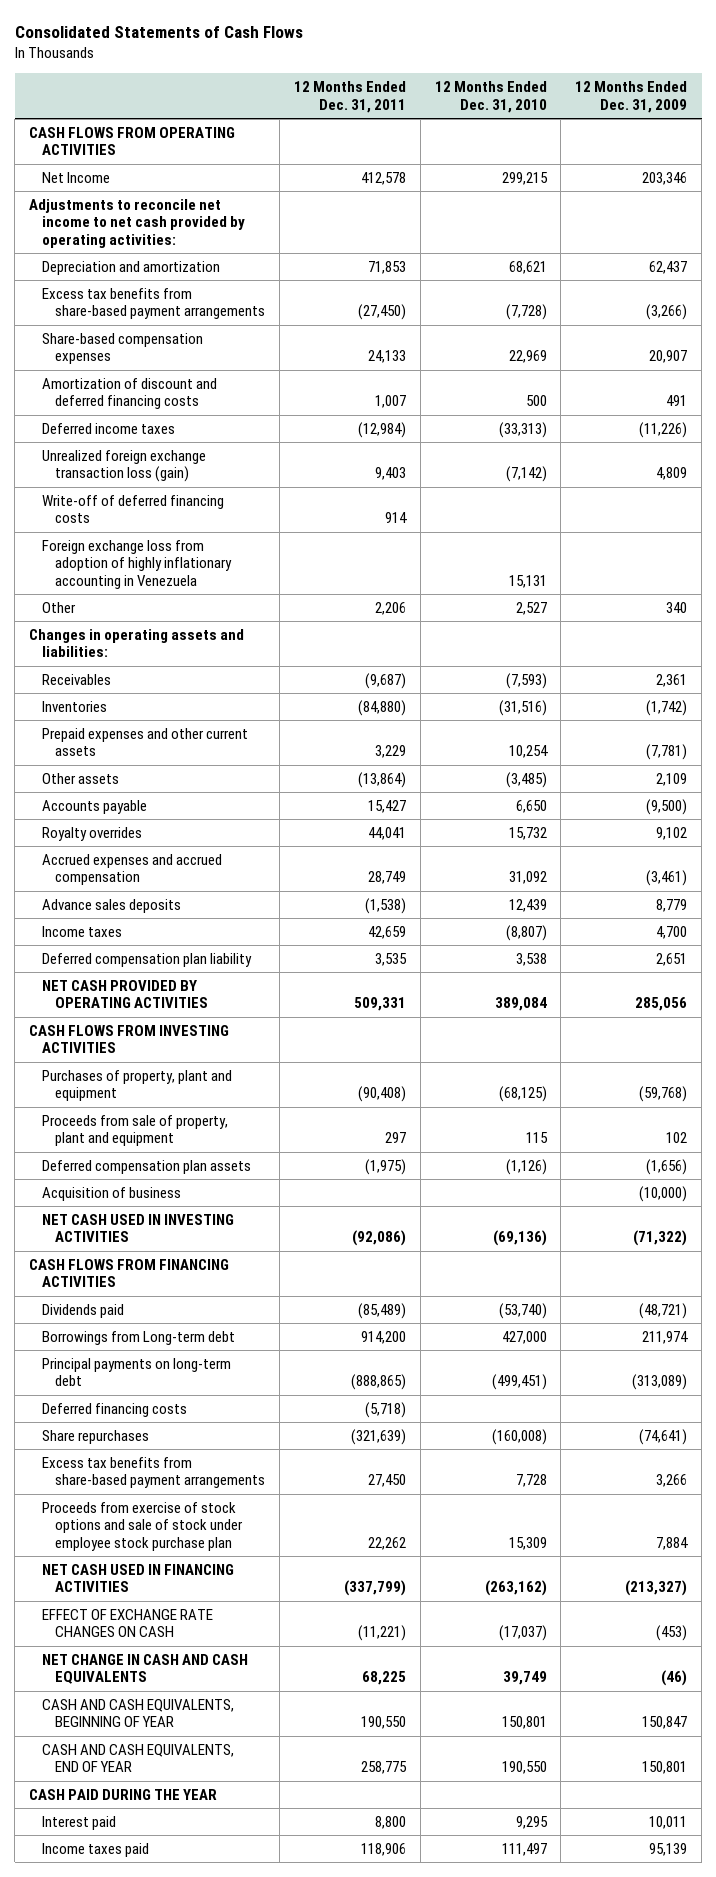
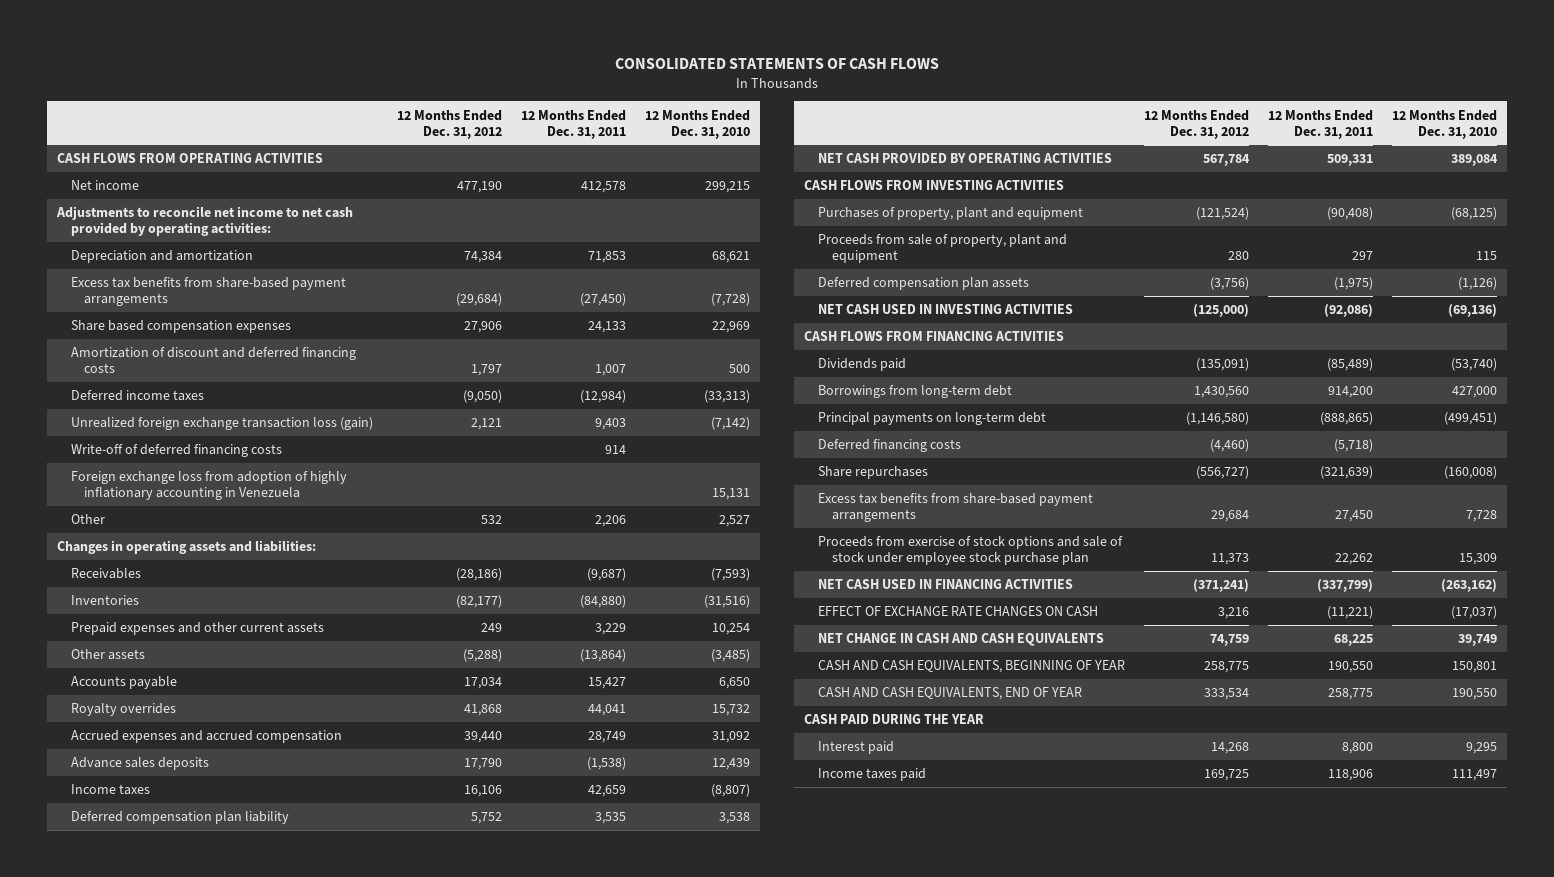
[14,26,303,39] Consolidated Statements of Cash Flows -> [615,57,940,69] CONSOLIDATED STATEMENTS OF CASH FLOWS
[575,81,688,113] 12 Months Ended Dec. 31, 2009 -> none
none -> [396,109,502,139] 12 Months Ended Dec. 31, 2012
[42,172,111,184] Net Income -> [70,180,139,191] Net income
[42,333,204,365] Share-based compensation expenses -> [70,320,291,334] Share based compensation expenses
[42,1187,182,1202] Acquisition of business -> none
[42,1331,236,1346] Borrowings from Long-term debt -> [817,385,1012,399] Borrowings from long-term debt

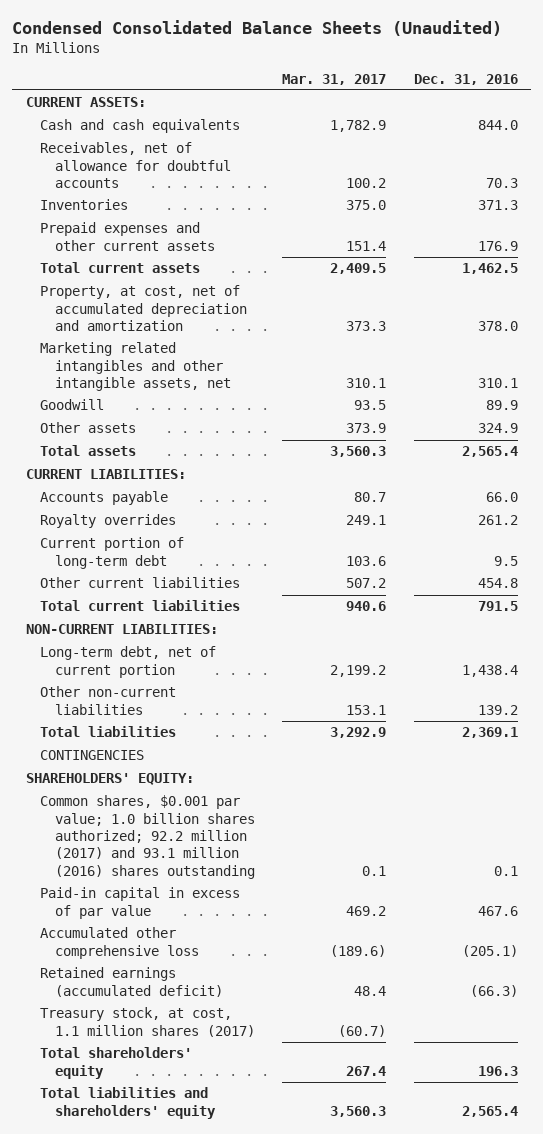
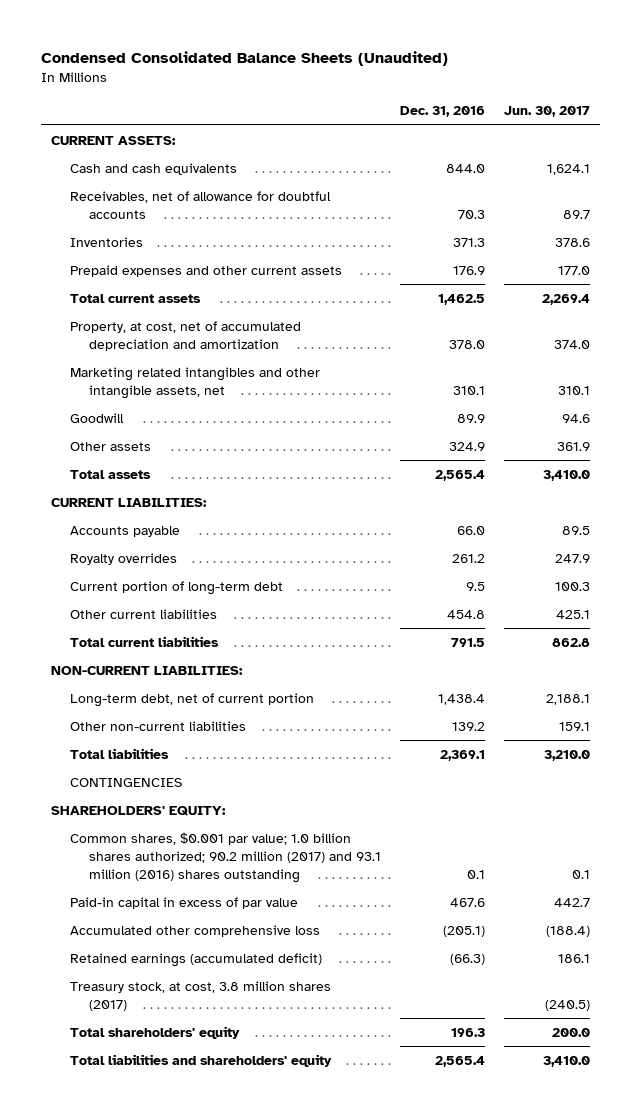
[282,73,387,85] Mar. 31, 2017 -> none
none -> [504,106,591,118] Jun. 30, 2017
[40,795,256,879] Common shares, $0.001 par value; 1.0 billion shares authorized; 92.2 million (2017) and 93.1 million (2016) shares outstanding -> [69,831,382,883] Common shares, $0.001 par value; 1.0 billion shares authorized; 90.2 million (2017) and 93.1 million (2016) shares outstanding
[40,1007,256,1037] Treasury stock, at cost, 1.1 million shares (2017) -> [69,980,331,1011] Treasury stock, at cost, 3.8 million shares (2017)

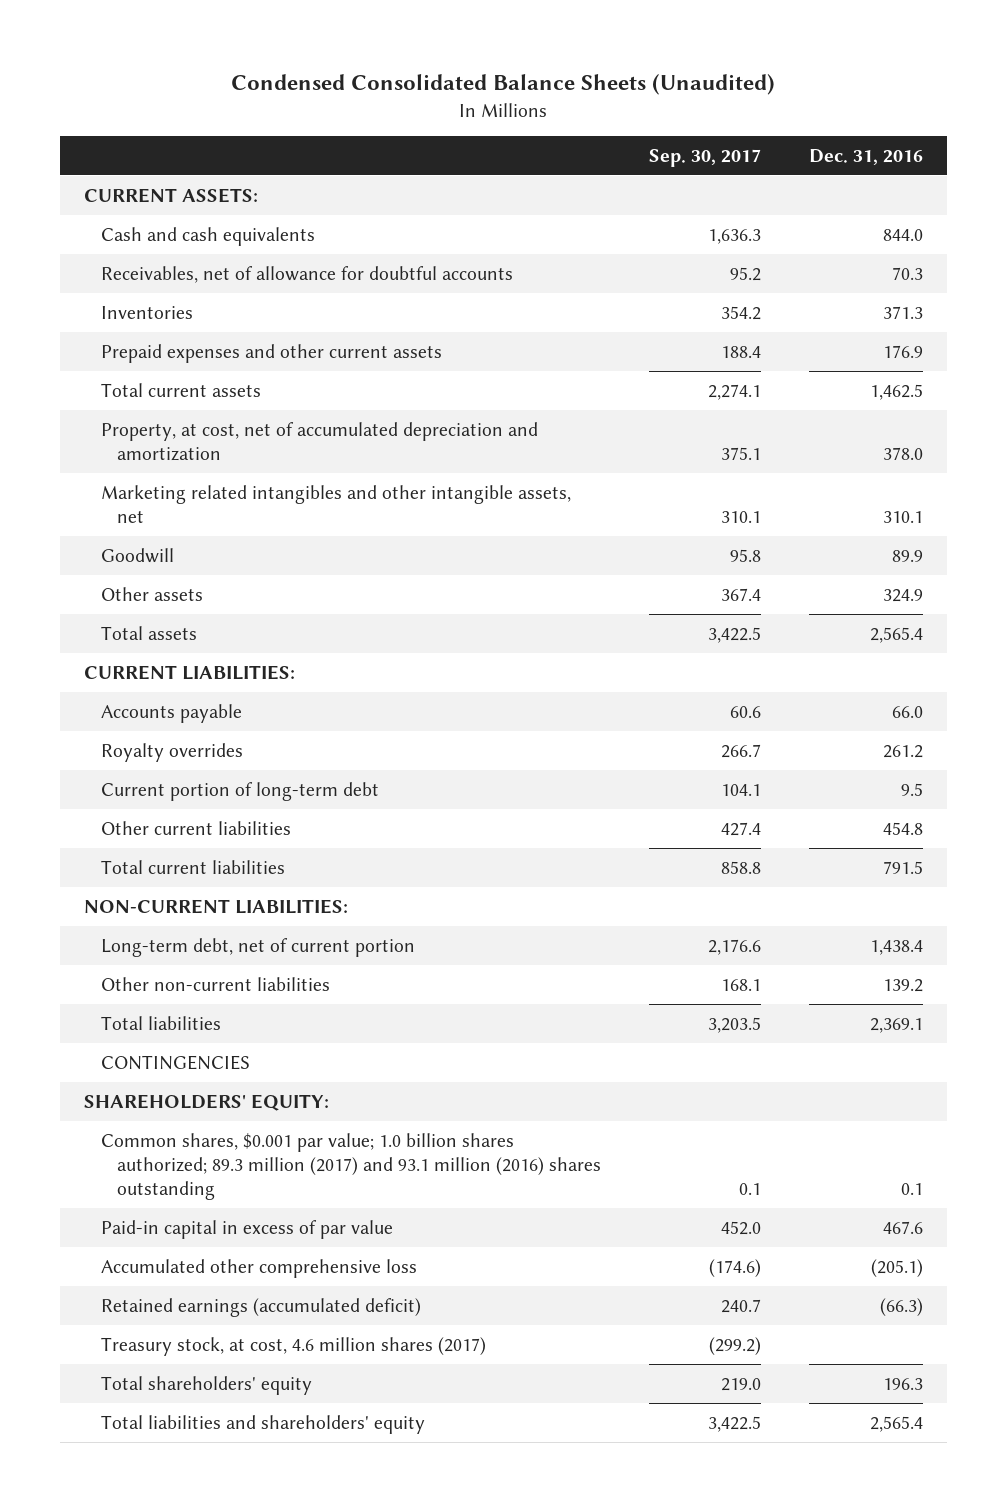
[504,106,591,118] Jun. 30, 2017 -> none
none -> [648,148,761,167] Sep. 30, 2017
[69,831,382,883] Common shares, $0.001 par value; 1.0 billion shares authorized; 90.2 million (2017) and 93.1 million (2016) shares outstanding -> [100,1132,601,1200] Common shares, $0.001 par value; 1.0 billion shares authorized; 89.3 million (2017) and 93.1 million (2016) shares outstanding
[69,980,331,1011] Treasury stock, at cost, 3.8 million shares (2017) -> [100,1336,486,1356] Treasury stock, at cost, 4.6 million shares (2017)

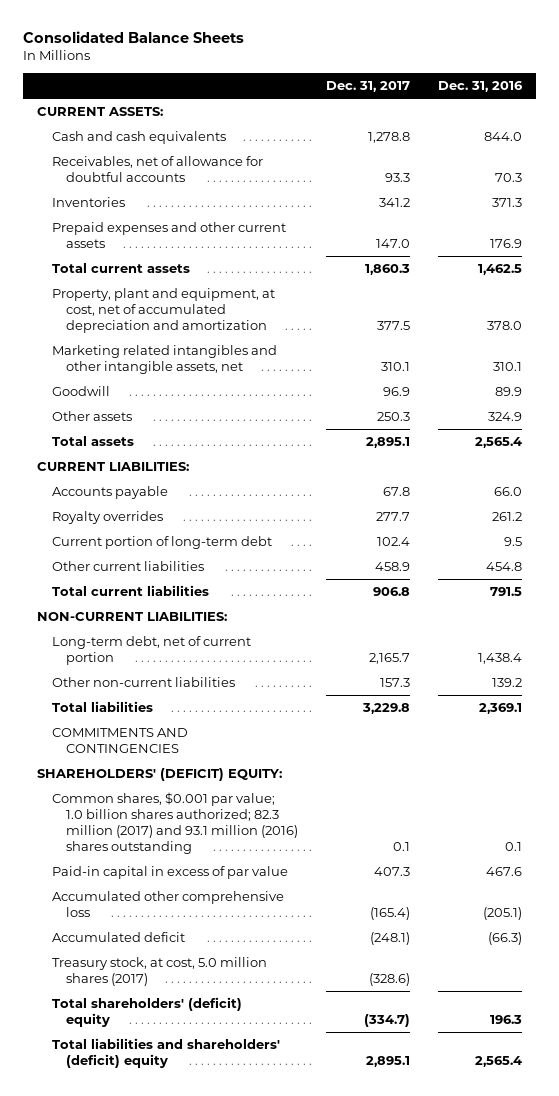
[231,74,776,96] Condensed Consolidated Balance Sheets (Unaudited) -> [23,31,245,44] Consolidated Balance Sheets
[648,148,761,167] Sep. 30, 2017 -> none
none -> [326,81,411,93] Dec. 31, 2017
[100,421,538,461] Property, at cost, net of accumulated depreciation and amortization -> [51,287,275,334] Property, plant and equipment, at cost, net of accumulated depreciation and amortization
[100,1054,250,1070] CONTINGENCIES -> [51,727,188,754] COMMITMENTS AND CONTINGENCIES
[84,1093,330,1111] SHAREHOLDERS' EQUITY: -> [37,767,283,781] SHAREHOLDERS' (DEFICIT) EQUITY:
[100,1132,601,1200] Common shares, $0.001 par value; 1.0 billion shares authorized; 89.3 million (2017) and 93.1 million (2016) shares outstanding -> [51,791,299,855] Common shares, $0.001 par value; 1.0 billion shares authorized; 82.3 million (2017) and 93.1 million (2016) shares outstanding
[100,1297,421,1317] Retained earnings (accumulated deficit) -> [51,931,185,942] Accumulated deficit
[100,1336,486,1356] Treasury stock, at cost, 4.6 million shares (2017) -> [51,956,267,987] Treasury stock, at cost, 5.0 million shares (2017)
[100,1375,312,1395] Total shareholders' equity -> [51,996,242,1028] Total shareholders' (deficit) equity
[100,1414,425,1434] Total liabilities and shareholders' equity -> [51,1037,280,1069] Total liabilities and shareholders' (deficit) equity

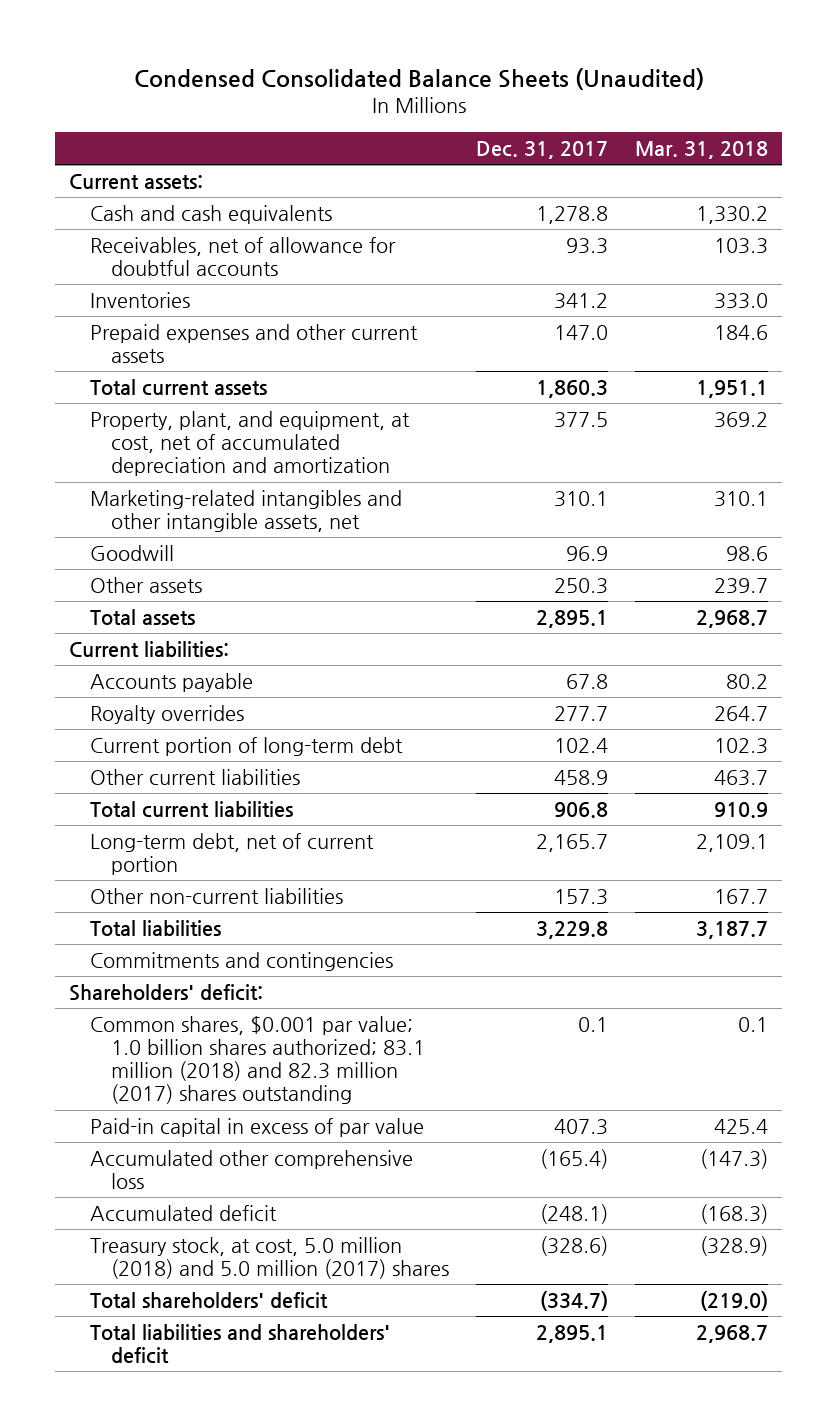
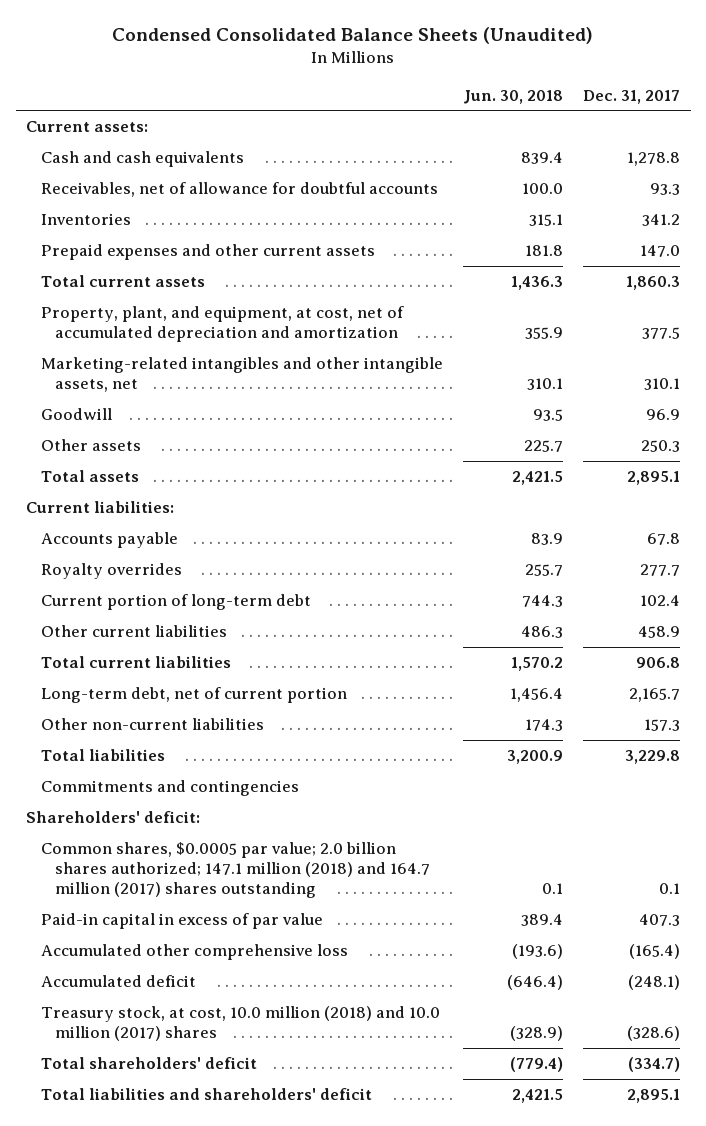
[635,140,769,159] Mar. 31, 2018 -> none
none -> [462,89,563,104] Jun. 30, 2018
[90,1016,426,1105] Common shares, $0.001 par value; 1.0 billion shares authorized; 83.1 million (2018) and 82.3 million (2017) shares outstanding -> [40,842,431,898] Common shares, $0.0005 par value; 2.0 billion shares authorized; 147.1 million (2018) and 164.7 million (2017) shares outstanding
[90,1237,450,1280] Treasury stock, at cost, 5.0 million (2018) and 5.0 million (2017) shares -> [40,1006,440,1041] Treasury stock, at cost, 10.0 million (2018) and 10.0 million (2017) shares

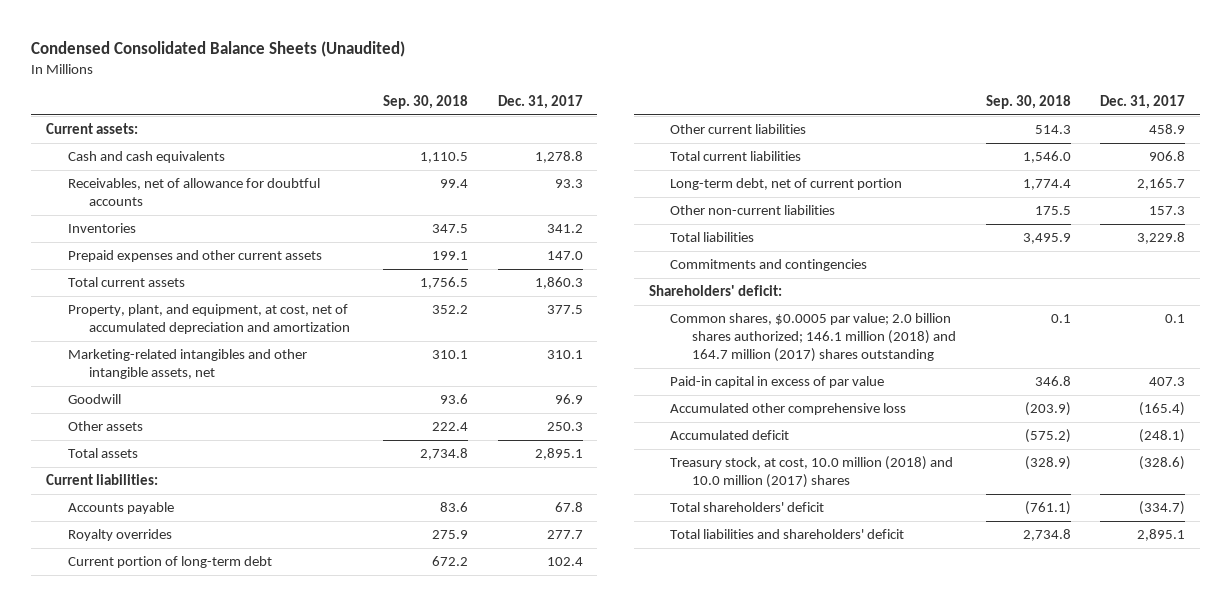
[462,89,563,104] Jun. 30, 2018 -> none
none -> [382,95,468,110] Sep. 30, 2018
[40,842,431,898] Common shares, $0.0005 par value; 2.0 billion shares authorized; 147.1 million (2018) and 164.7 million (2017) shares outstanding -> [670,313,956,363] Common shares, $0.0005 par value; 2.0 billion shares authorized; 146.1 million (2018) and 164.7 million (2017) shares outstanding

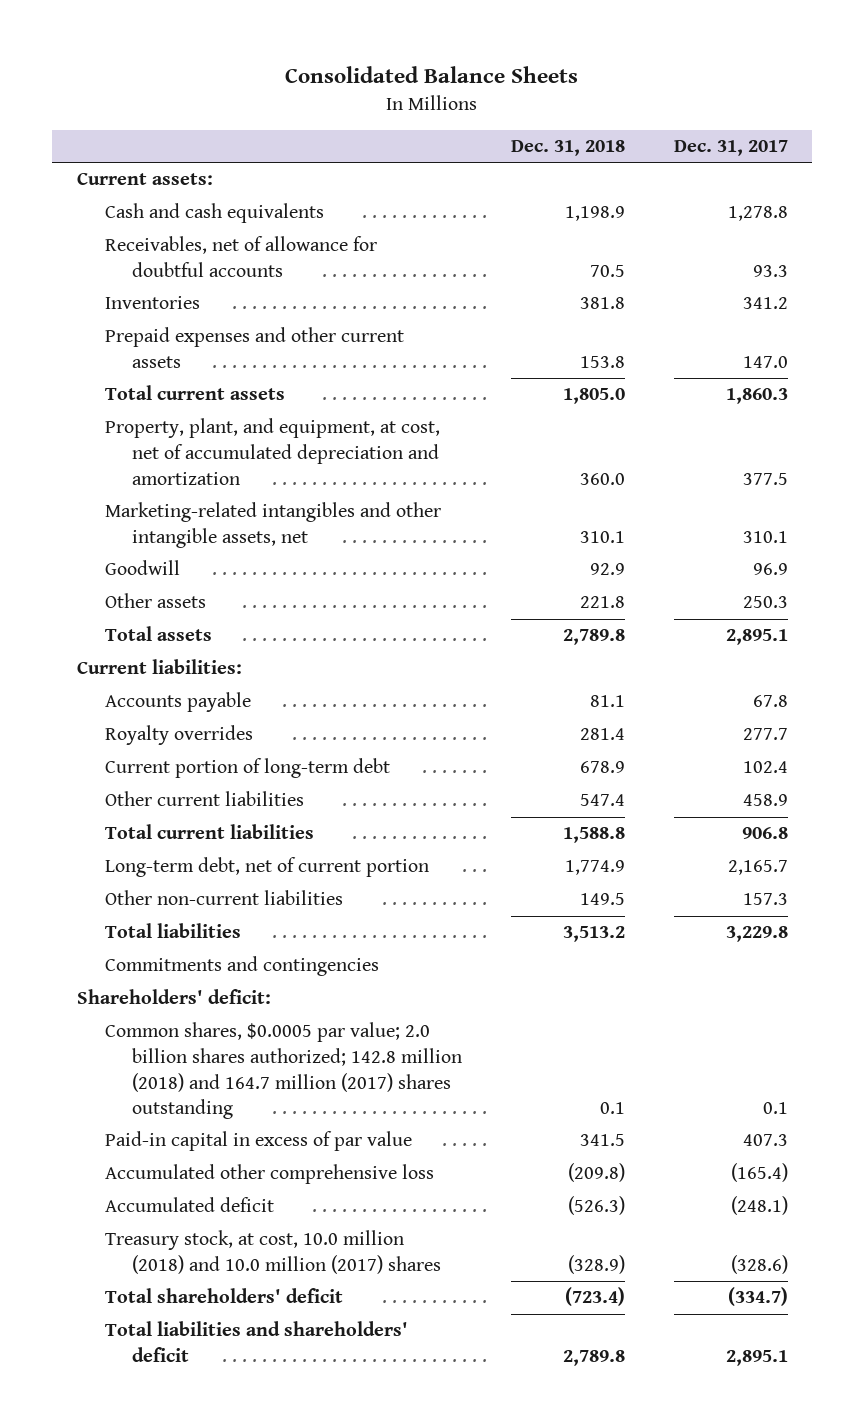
[31,40,406,57] Condensed Consolidated Balance Sheets (Unaudited) -> [285,66,579,84] Consolidated Balance Sheets
[382,95,468,110] Sep. 30, 2018 -> none
none -> [511,139,626,156] Dec. 31, 2018
[670,313,956,363] Common shares, $0.0005 par value; 2.0 billion shares authorized; 146.1 million (2018) and 164.7 million (2017) shares outstanding -> [104,1022,463,1120] Common shares, $0.0005 par value; 2.0 billion shares authorized; 142.8 million (2018) and 164.7 million (2017) shares outstanding

